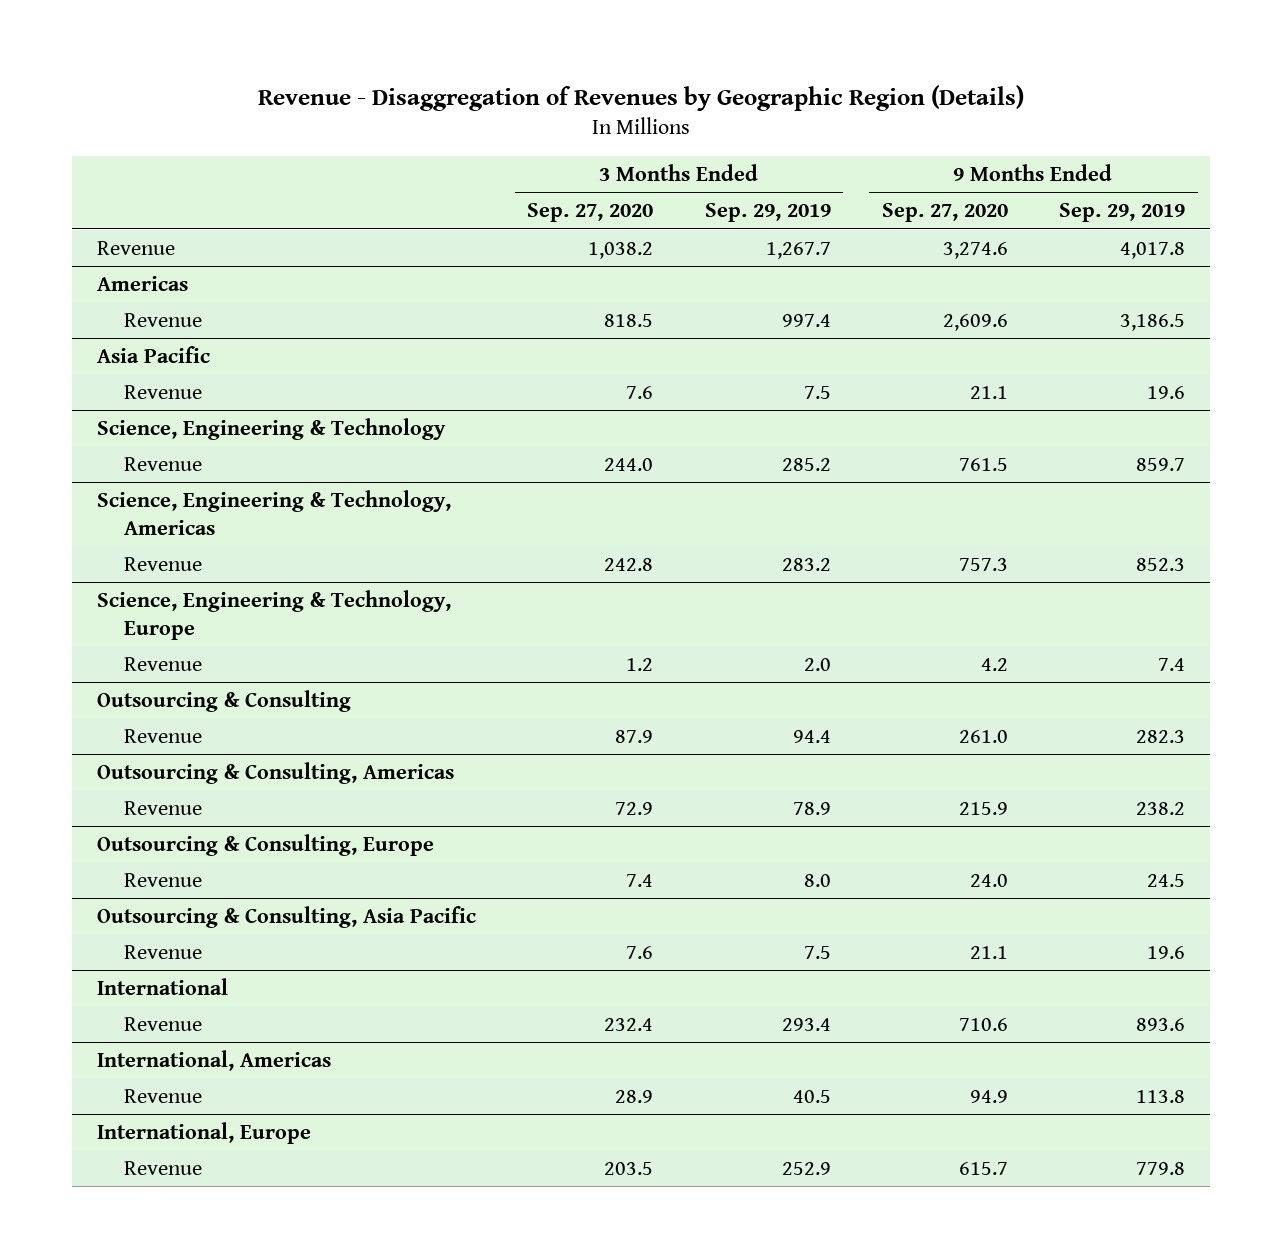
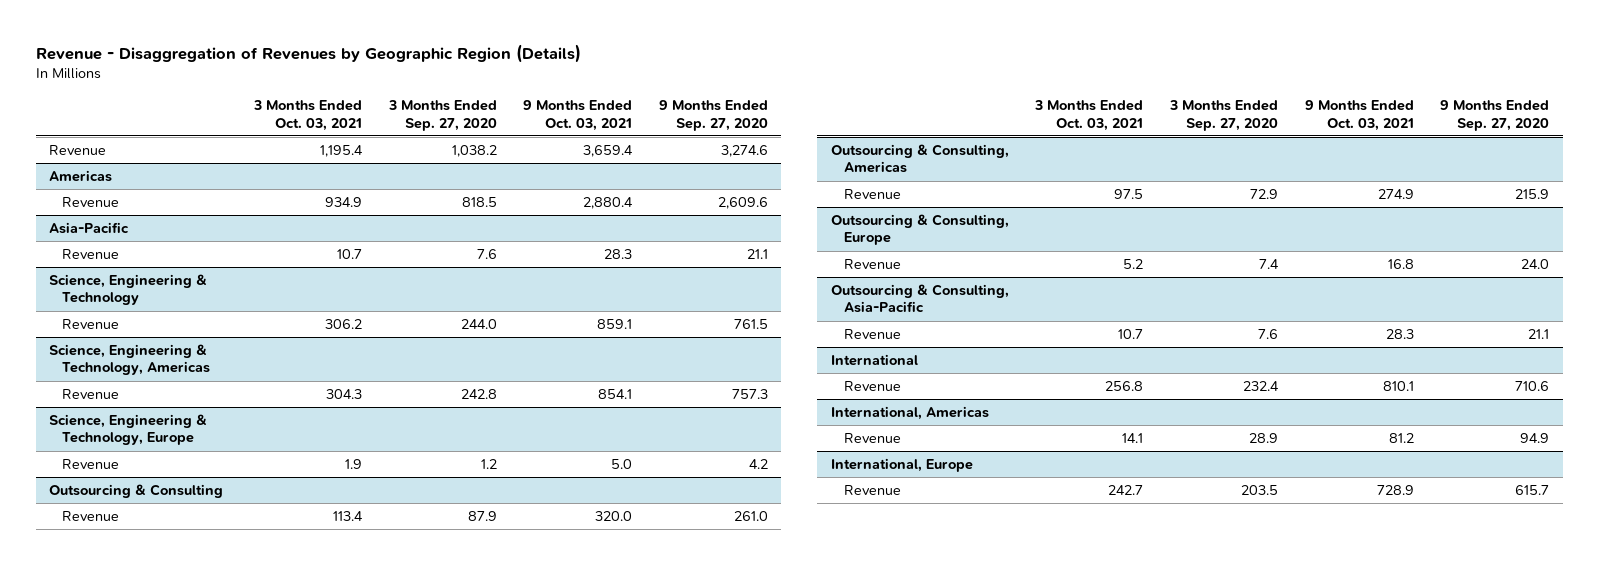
[704,203,831,223] Sep. 29, 2019 -> none
[1058,203,1185,223] Sep. 29, 2019 -> none
none -> [253,100,363,131] 3 Months Ended Oct. 03, 2021
none -> [523,100,633,131] 9 Months Ended Oct. 03, 2021
[97,345,211,363] Asia Pacific -> [49,221,130,234] Asia-Pacific
[97,905,477,928] Outsourcing & Consulting, Asia Pacific -> [830,283,1009,314] Outsourcing & Consulting, Asia-Pacific

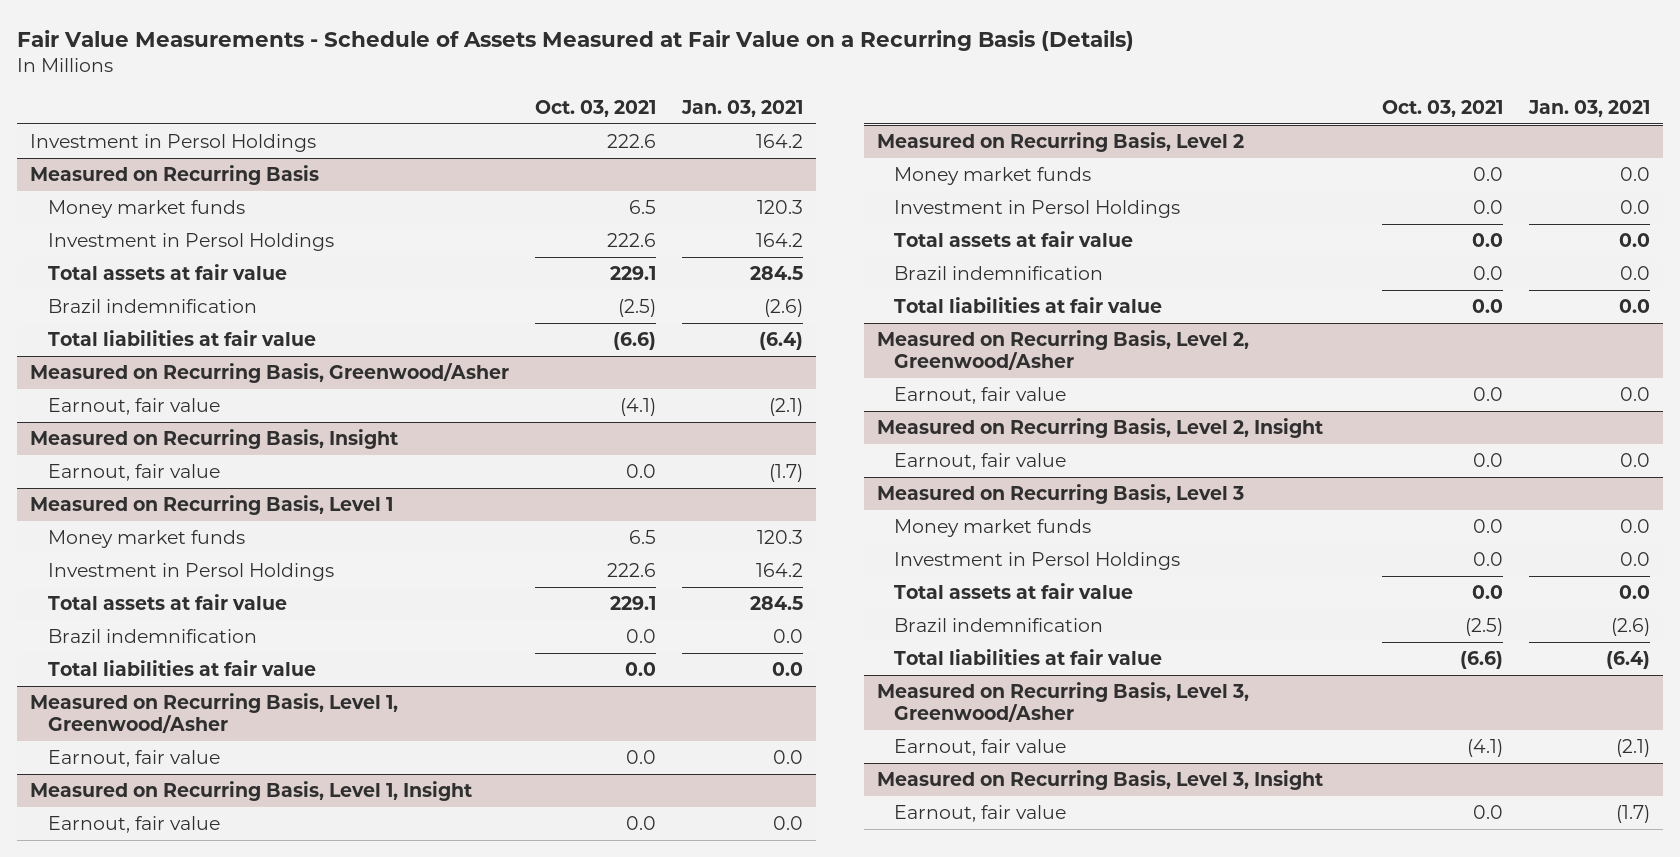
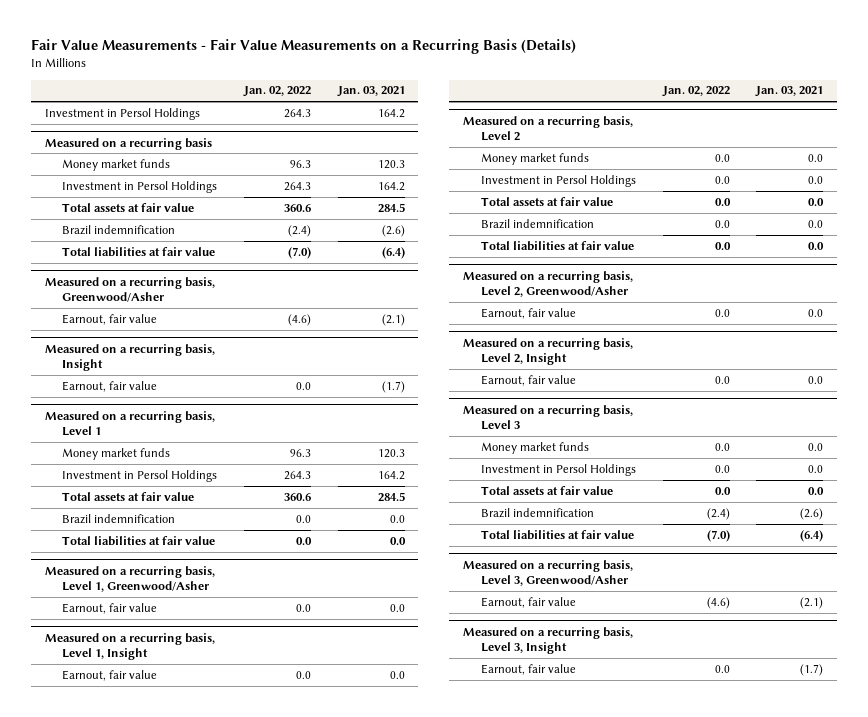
[17,29,1135,51] Fair Value Measurements - Schedule of Assets Measured at Fair Value on a Recurring Basis (Details) -> [31,39,577,55] Fair Value Measurements - Fair Value Measurements on a Recurring Basis (Details)
[535,100,657,118] Oct. 03, 2021 -> none
none -> [243,86,312,98] Jan. 02, 2022
[30,165,320,186] Measured on Recurring Basis -> [44,137,212,150] Measured on a recurring basis
[30,363,510,384] Measured on Recurring Basis, Greenwood/Asher -> [44,276,215,302] Measured on a recurring basis, Greenwood/Asher
[30,429,399,450] Measured on Recurring Basis, Insight -> [44,343,215,371] Measured on a recurring basis, Insight
[30,495,394,516] Measured on Recurring Basis, Level 1 -> [44,410,215,436] Measured on a recurring basis, Level 1
[30,693,399,733] Measured on Recurring Basis, Level 1, Greenwood/Asher -> [44,565,215,592] Measured on a recurring basis, Level 1, Greenwood/Asher
[30,781,473,802] Measured on Recurring Basis, Level 1, Insight -> [44,632,215,660] Measured on a recurring basis, Level 1, Insight
[876,132,1244,153] Measured on Recurring Basis, Level 2 -> [462,115,633,141] Measured on a recurring basis, Level 2
[876,330,1249,370] Measured on Recurring Basis, Level 2, Greenwood/Asher -> [462,270,633,297] Measured on a recurring basis, Level 2, Greenwood/Asher
[876,418,1323,439] Measured on Recurring Basis, Level 2, Insight -> [462,337,633,365] Measured on a recurring basis, Level 2, Insight
[876,484,1244,505] Measured on Recurring Basis, Level 3 -> [462,404,633,430] Measured on a recurring basis, Level 3
[876,682,1249,722] Measured on Recurring Basis, Level 3, Greenwood/Asher -> [462,559,633,586] Measured on a recurring basis, Level 3, Greenwood/Asher
[876,770,1323,791] Measured on Recurring Basis, Level 3, Insight -> [462,626,633,654] Measured on a recurring basis, Level 3, Insight

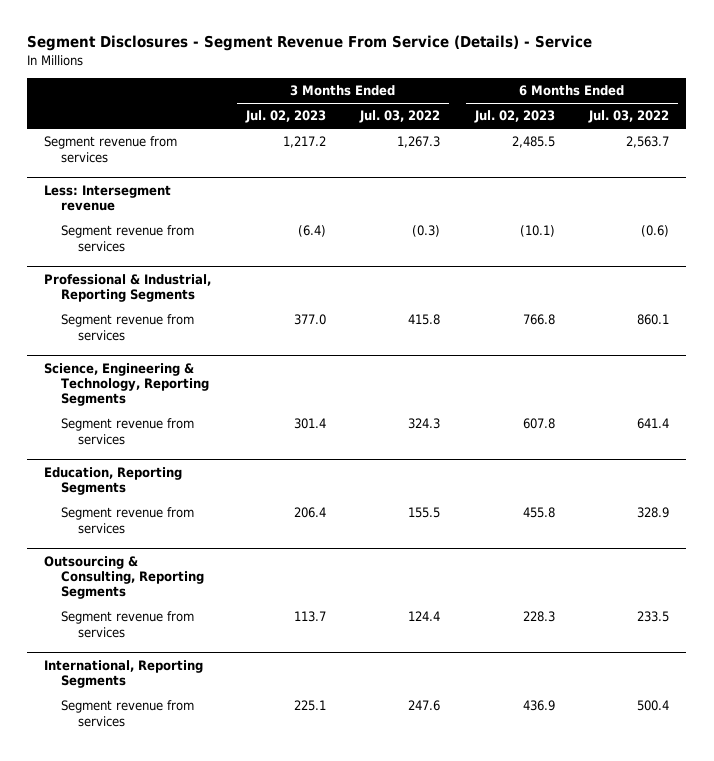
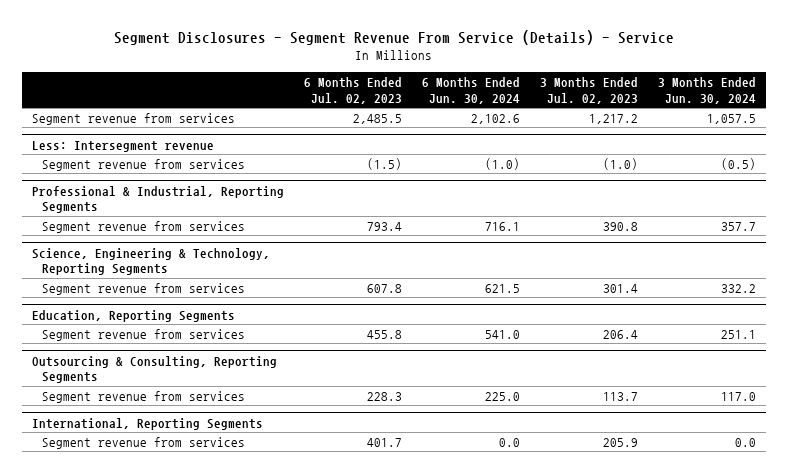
[359,110,441,124] Jul. 03, 2022 -> none
[588,110,670,124] Jul. 03, 2022 -> none
none -> [422,76,521,104] 6 Months Ended Jun. 30, 2024
none -> [658,76,757,104] 3 Months Ended Jun. 30, 2024
[297,225,326,238] (6.4) -> [603,157,639,170] (1.0)
[519,225,555,238] (10.1) -> [367,157,403,170] (1.5)
[293,314,326,326] 377.0 -> [603,221,639,231] 390.8
[522,314,555,326] 766.8 -> [367,221,403,231] 793.4
[293,700,326,712] 225.1 -> [603,437,639,447] 205.9
[522,700,555,712] 436.9 -> [367,437,403,447] 401.7

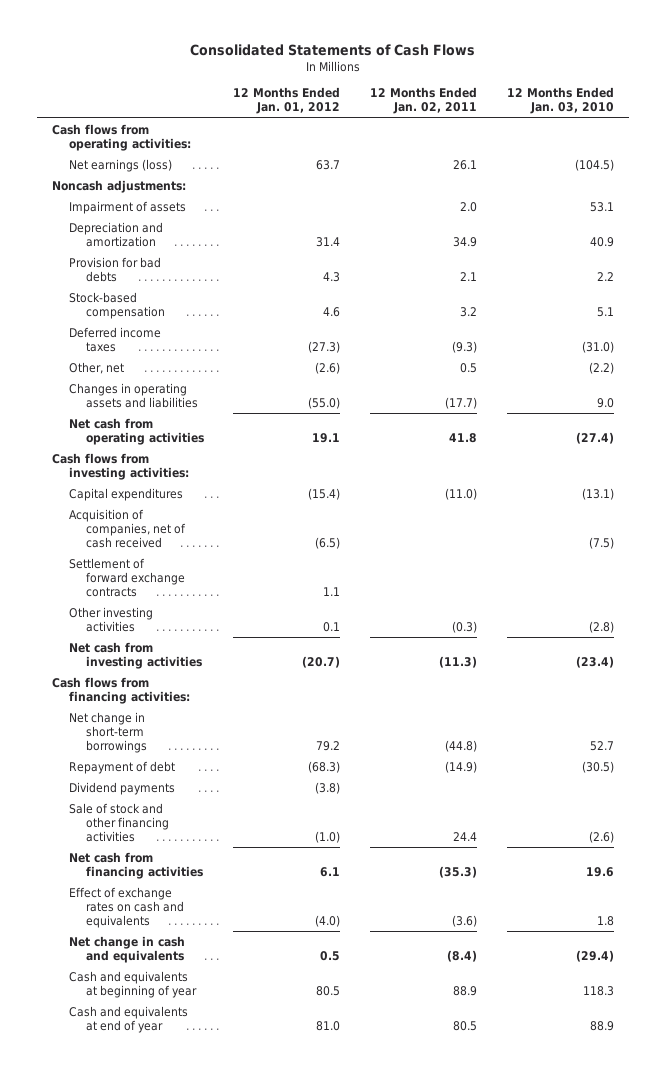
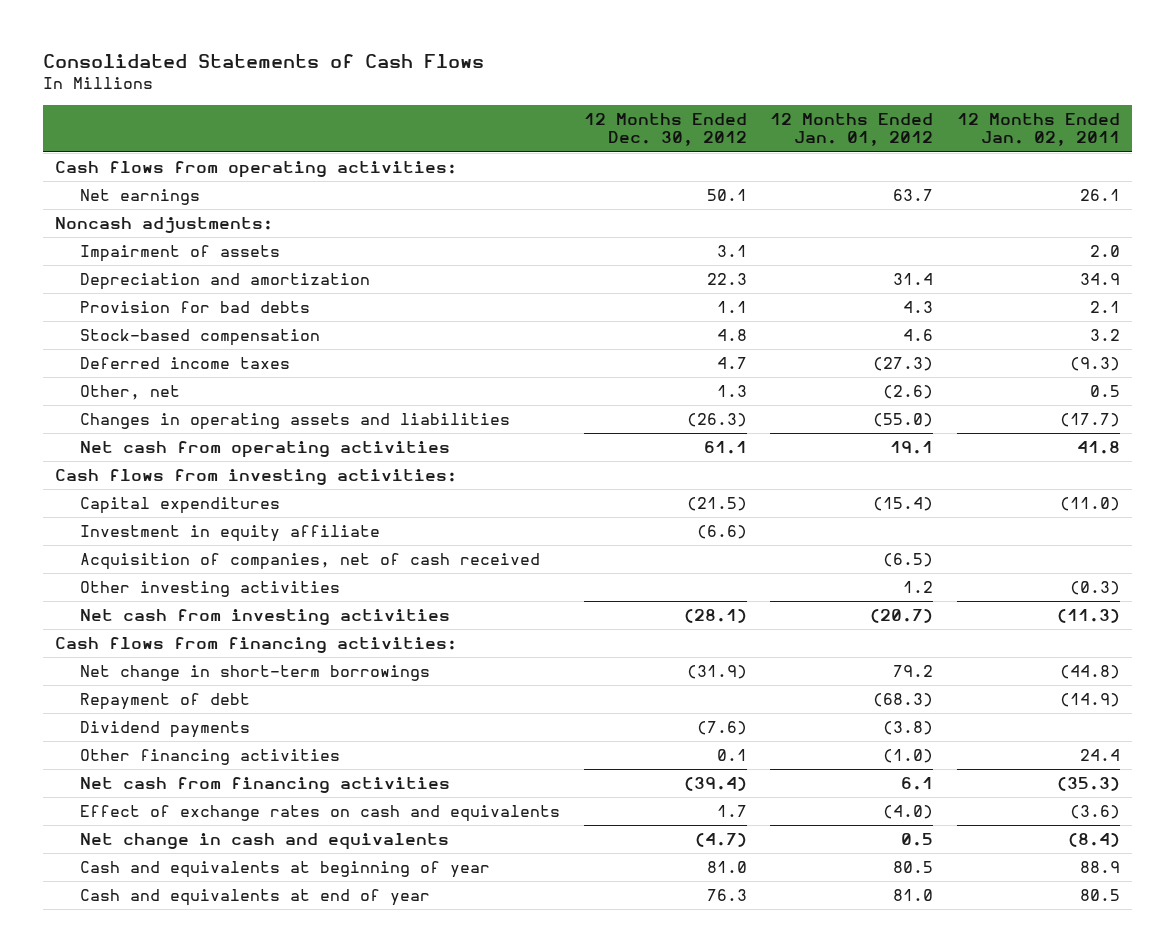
[506,87,614,115] 12 Months Ended Jan. 03, 2010 -> none
none -> [583,113,747,147] 12 Months Ended Dec. 30, 2012
[68,158,172,172] Net earnings (loss) -> [79,189,200,206] Net earnings
none -> [79,525,380,543] Investment in equity affiliate
[68,557,185,597] Settlement of forward exchange contracts -> none
[323,621,341,632] 0.1 -> [903,581,934,594] 1.2
[68,802,169,842] Sale of stock and other financing activities -> [79,749,340,766] Other financing activities

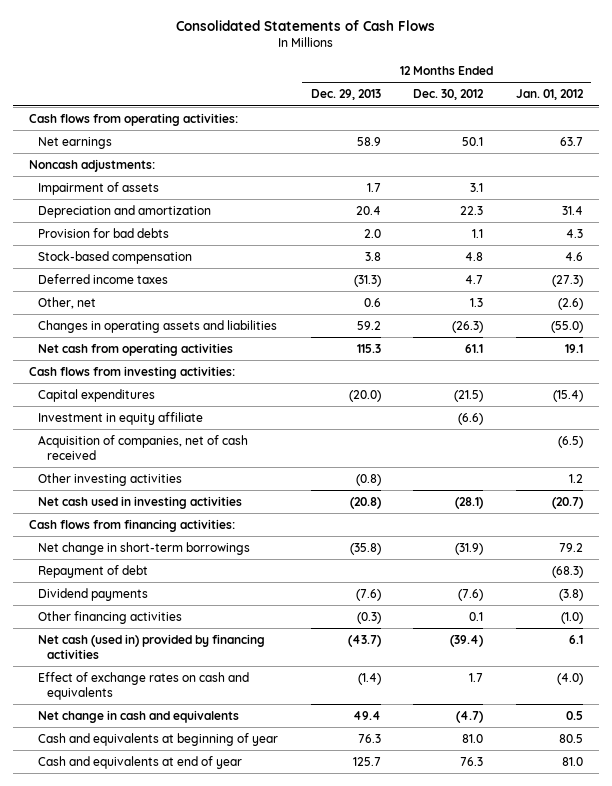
[957,113,1121,147] 12 Months Ended Jan. 02, 2011 -> none
none -> [310,89,381,101] Dec. 29, 2013
[79,609,450,626] Net cash from investing activities -> [37,495,242,509] Net cash used in investing activities
[79,777,450,794] Net cash from financing activities -> [37,633,265,660] Net cash (used in) provided by financing activities

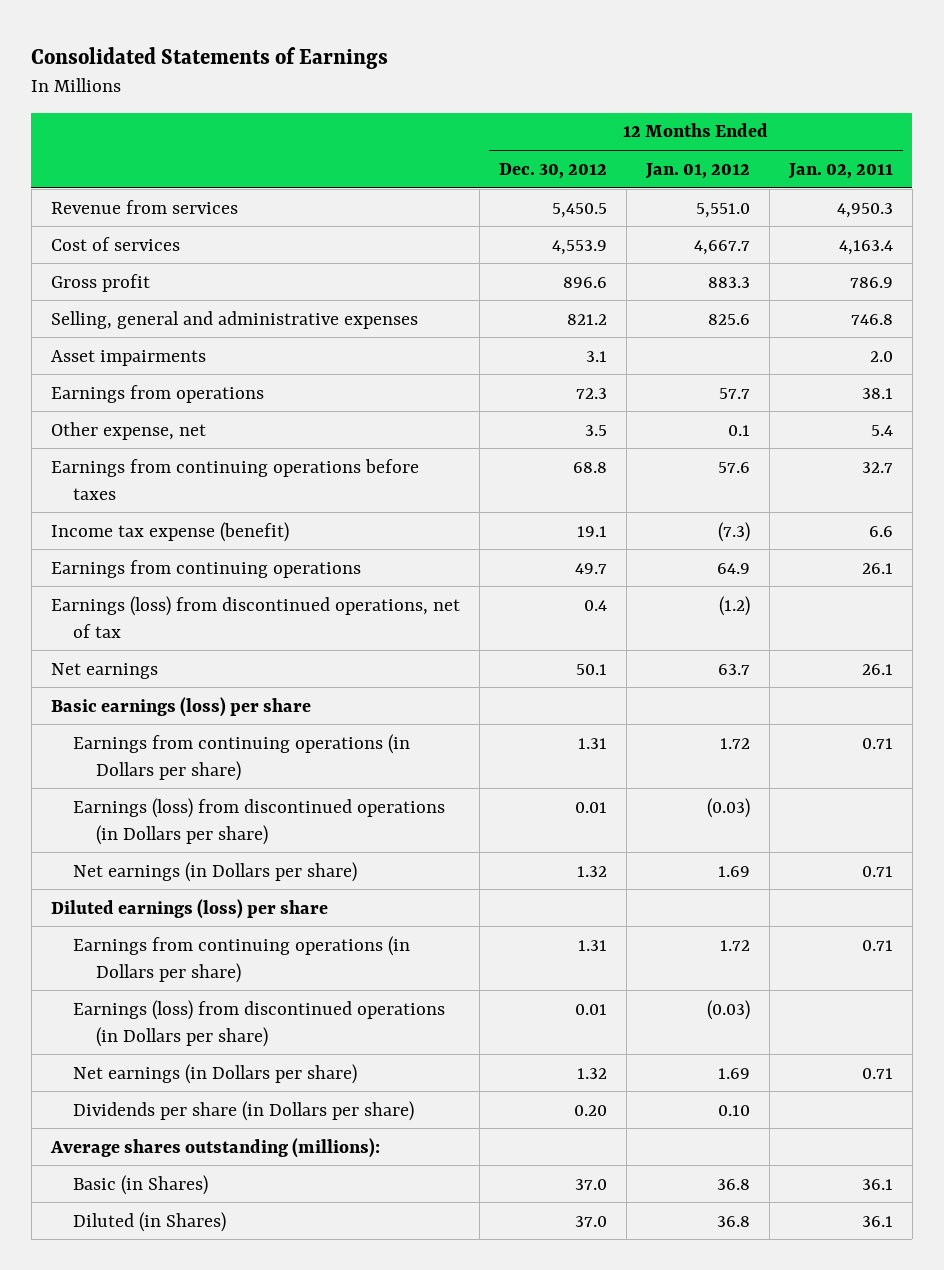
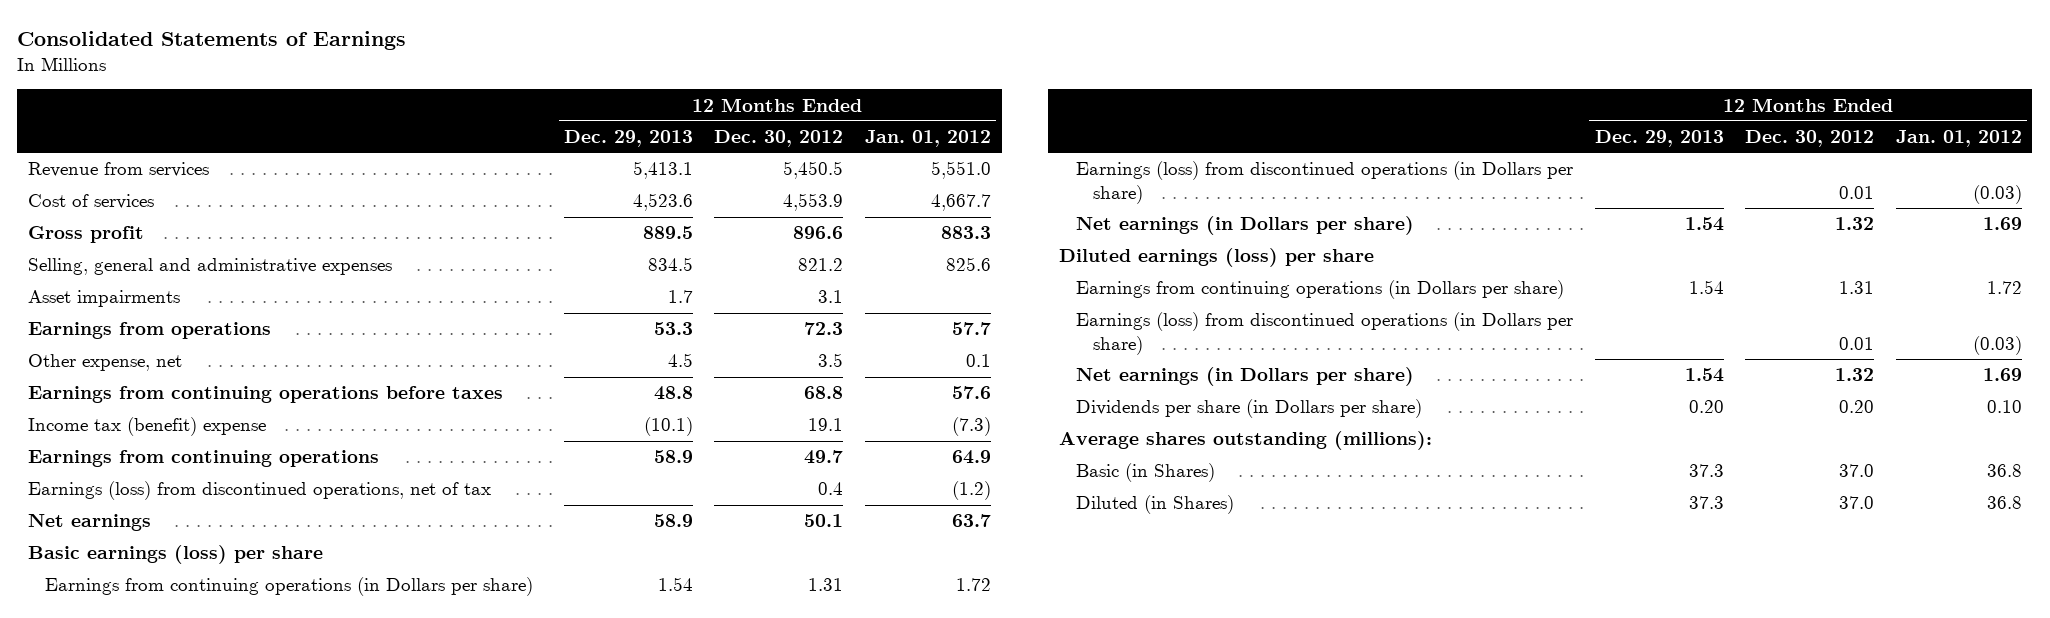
[787,162,893,179] Jan. 02, 2011 -> none
none -> [563,130,693,148] Dec. 29, 2013
[50,521,289,542] Income tax expense (benefit) -> [28,417,267,437] Income tax (benefit) expense

